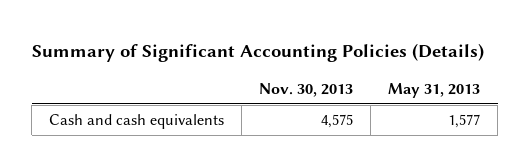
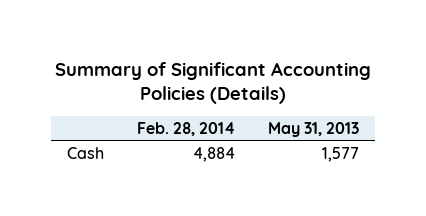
[259,82,354,97] Nov. 30, 2013 -> none
none -> [136,122,235,137] Feb. 28, 2014
[49,114,225,130] Cash and cash equivalents -> [67,146,105,159] Cash

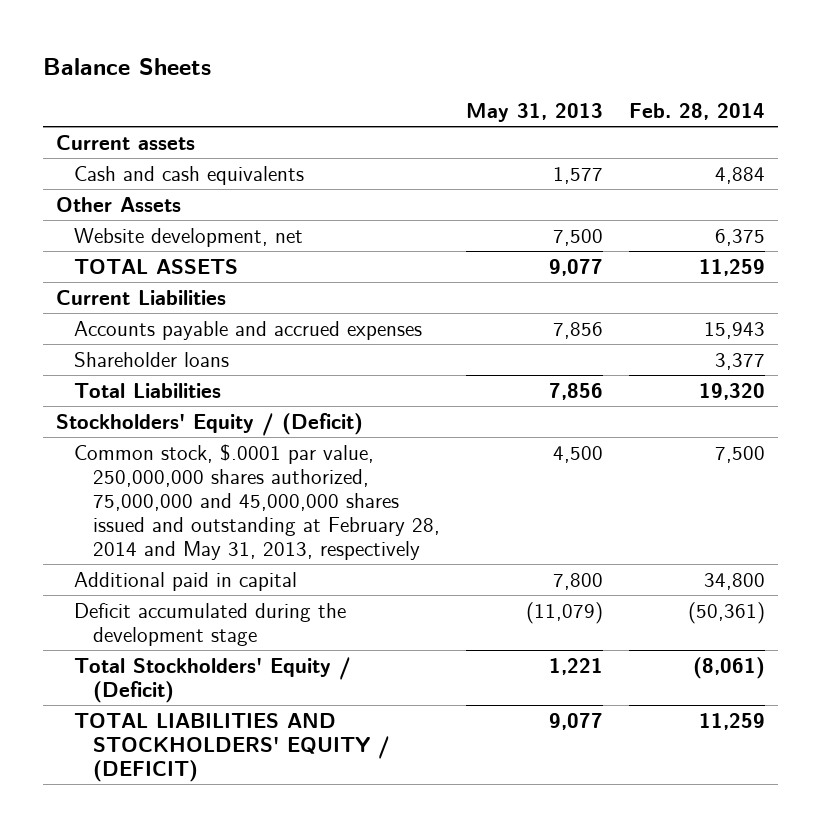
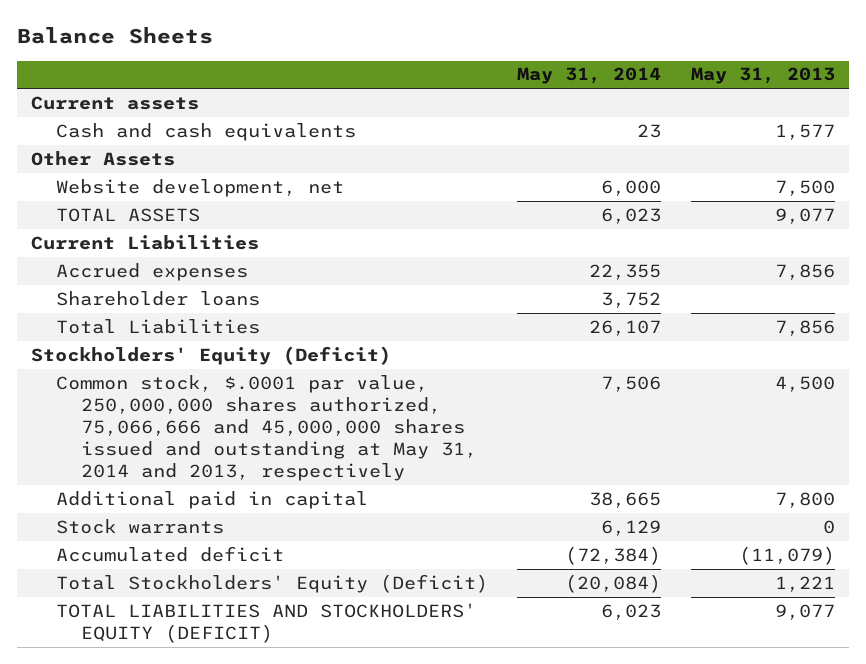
[628,103,765,121] Feb. 28, 2014 -> none
none -> [517,67,662,85] May 31, 2014
[74,320,423,340] Accounts payable and accrued expenses -> [56,262,249,281] Accrued expenses
[55,412,363,436] Stockholders' Equity / (Deficit) -> [31,345,392,365] Stockholders' Equity (Deficit)
[74,443,440,561] Common stock, $.0001 par value, 250,000,000 shares authorized, 75,000,000 and 45,000,000 shares issued and outstanding at February 28, 2014 and May 31, 2013, respectively -> [56,374,477,482] Common stock, $.0001 par value, 250,000,000 shares authorized, 75,066,666 and 45,000,000 shares issued and outstanding at May 31, 2014 and 2013, respectively
none -> [56,518,225,534] Stock warrants
[74,602,347,646] Deficit accumulated during the development stage -> [56,545,285,562] Accumulated deficit
[74,656,352,703] Total Stockholders' Equity / (Deficit) -> [56,573,489,593] Total Stockholders' Equity (Deficit)
[74,712,390,782] TOTAL LIABILITIES AND STOCKHOLDERS' EQUITY / (DEFICIT) -> [56,602,477,643] TOTAL LIABILITIES AND STOCKHOLDERS' EQUITY (DEFICIT)

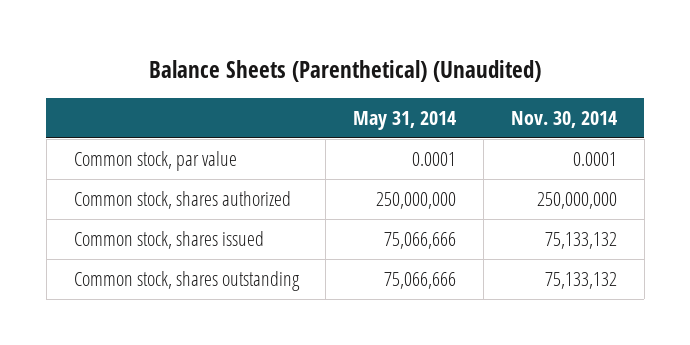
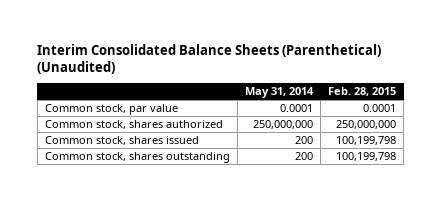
[149,59,542,82] Balance Sheets (Parenthetical) (Unaudited) -> [37,43,382,74] Interim Consolidated Balance Sheets (Parenthetical) (Unaudited)
[510,110,617,128] Nov. 30, 2014 -> none
none -> [328,87,397,97] Feb. 28, 2015
[384,232,457,250] 75,066,666 -> [295,136,314,145] 200
[384,272,457,290] 75,066,666 -> [295,152,314,161] 200

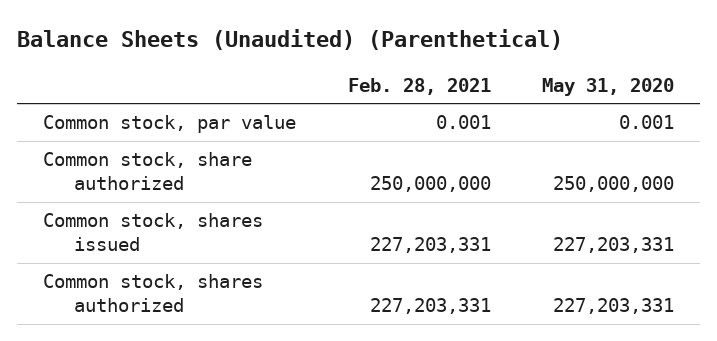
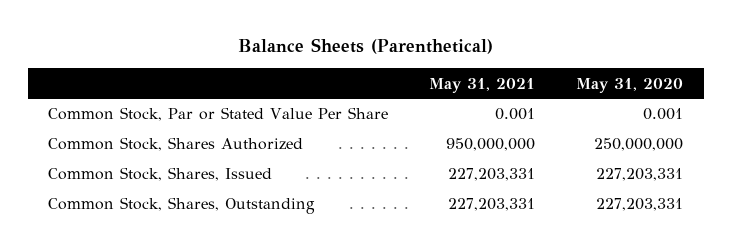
[17,29,564,51] Balance Sheets (Unaudited) (Parenthetical) -> [237,38,493,55] Balance Sheets (Parenthetical)
[347,77,491,95] Feb. 28, 2021 -> none
none -> [429,77,536,93] May 31, 2021
[43,115,297,134] Common stock, par value -> [48,107,389,122] Common Stock, Par or Stated Value Per Share
[43,152,253,191] Common stock, share authorized -> [48,137,304,152] Common Stock, Shares Authorized
[43,213,264,252] Common stock, shares issued -> [48,167,273,182] Common Stock, Shares, Issued
[43,274,264,313] Common stock, shares authorized -> [48,197,316,215] Common Stock, Shares, Outstanding

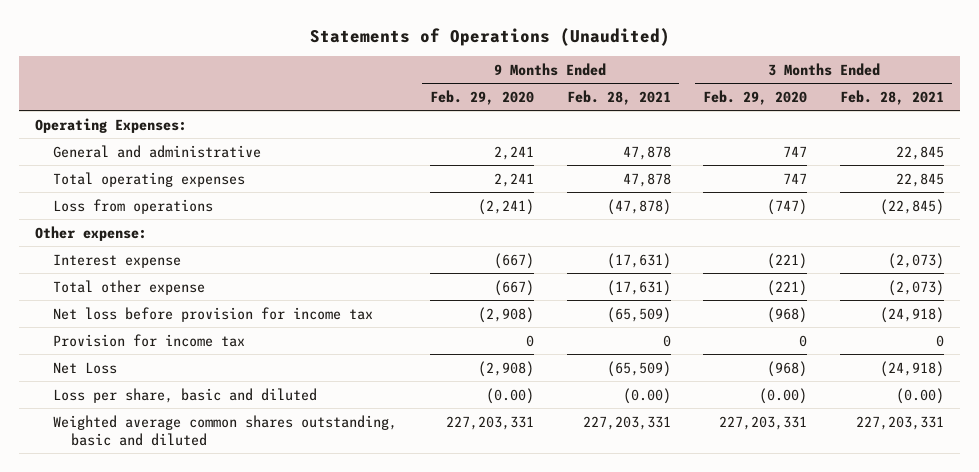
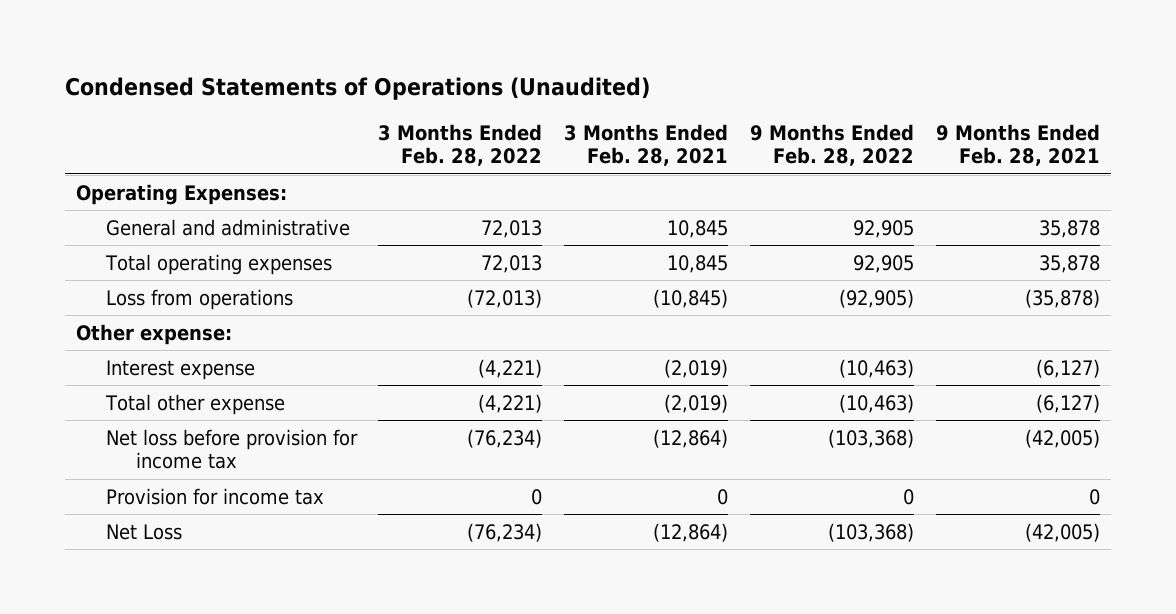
[309,27,670,46] Statements of Operations (Unaudited) -> [65,77,651,101] Condensed Statements of Operations (Unaudited)
[429,89,534,105] Feb. 29, 2020 -> none
[703,89,808,105] Feb. 29, 2020 -> none
none -> [378,123,543,167] 3 Months Ended Feb. 28, 2022
none -> [749,123,914,167] 9 Months Ended Feb. 28, 2022
[622,145,671,160] 47,878 -> [1038,219,1100,238] 35,878
[895,145,944,160] 22,845 -> [667,219,729,238] 10,845
[622,172,671,187] 47,878 -> [1038,254,1100,273] 35,878
[895,172,944,187] 22,845 -> [667,254,729,273] 10,845
[606,198,671,215] (47,878) -> [1024,288,1100,308] (35,878)
[879,198,944,215] (22,845) -> [653,288,729,308] (10,845)
[606,252,671,269] (17,631) -> [1035,358,1100,378] (6,127)
[887,252,944,269] (2,073) -> [664,358,729,378] (2,019)
[606,279,671,296] (17,631) -> [1035,393,1100,413] (6,127)
[887,279,944,296] (2,073) -> [664,393,729,413] (2,019)
[606,306,671,323] (65,509) -> [1024,428,1100,448] (42,005)
[879,306,944,323] (24,918) -> [653,428,729,448] (12,864)
[53,387,318,403] Loss per share, basic and diluted -> none
[53,414,398,446] Weighted average common shares outstanding, basic and diluted -> none
[606,360,671,377] (65,509) -> [1024,522,1100,542] (42,005)
[879,360,944,377] (24,918) -> [653,522,729,542] (12,864)

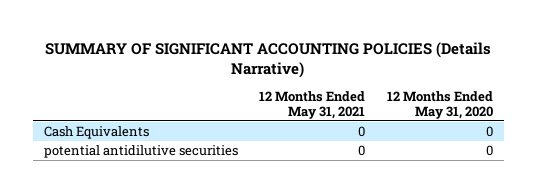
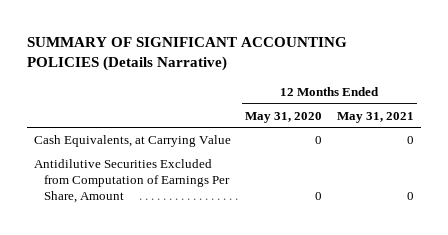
[44,125,150,139] Cash Equivalents -> [34,135,232,148] Cash Equivalents, at Carrying Value
[44,144,239,158] potential antidilutive securities -> [34,159,231,204] Antidilutive Securities Excluded from Computation of Earnings Per Share, Amount

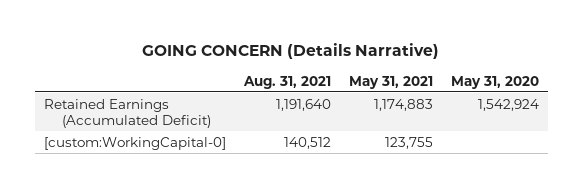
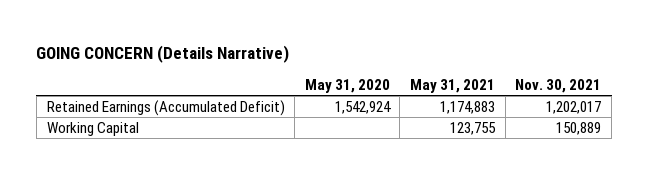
[242,75,331,89] Aug. 31, 2021 -> none
none -> [515,78,602,93] Nov. 30, 2021
[44,136,227,150] [custom:WorkingCapital-0] -> [46,121,139,136] Working Capital

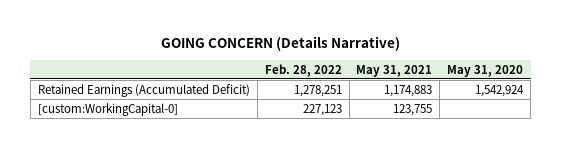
[515,78,602,93] Nov. 30, 2021 -> none
none -> [264,63,342,77] Feb. 28, 2022
[46,121,139,136] Working Capital -> [37,102,178,116] [custom:WorkingCapital-0]

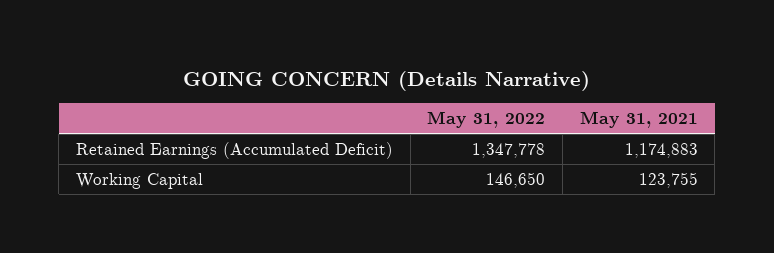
[264,63,342,77] Feb. 28, 2022 -> none
[447,64,524,77] May 31, 2020 -> none
none -> [427,110,546,128] May 31, 2022
[37,102,178,116] [custom:WorkingCapital-0] -> [75,173,203,190] Working Capital

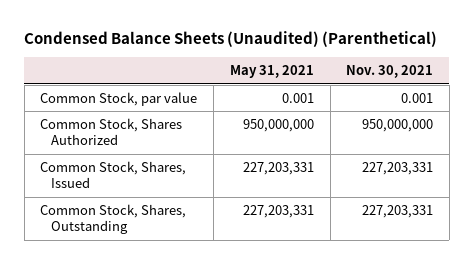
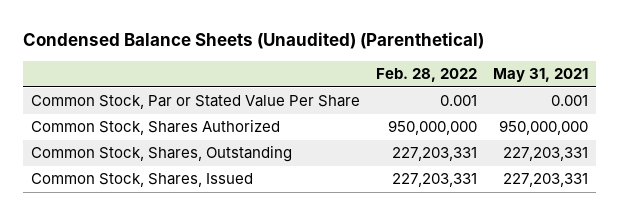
[346,65,434,79] Nov. 30, 2021 -> none
none -> [376,68,478,83] Feb. 28, 2022
[40,91,198,106] Common Stock, par value -> [31,95,361,110] Common Stock, Par or Stated Value Per Share
[40,160,187,189] Common Stock, Shares, Issued -> [31,173,254,188] Common Stock, Shares, Issued

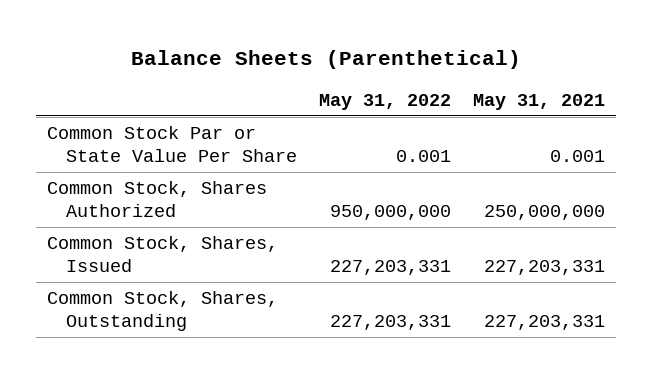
[23,32,485,50] Condensed Balance Sheets (Unaudited) (Parenthetical) -> [130,49,521,69] Balance Sheets (Parenthetical)
[376,68,478,83] Feb. 28, 2022 -> none
none -> [318,93,451,110] May 31, 2022
[31,95,361,110] Common Stock, Par or Stated Value Per Share -> [47,126,298,162] Common Stock Par or State Value Per Share
[498,120,588,136] 950,000,000 -> [483,204,605,220] 250,000,000
[31,145,293,163] Common Stock, Shares, Outstanding -> [47,291,279,331] Common Stock, Shares, Outstanding

